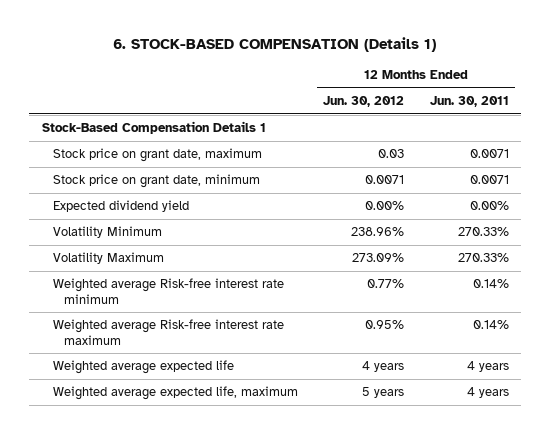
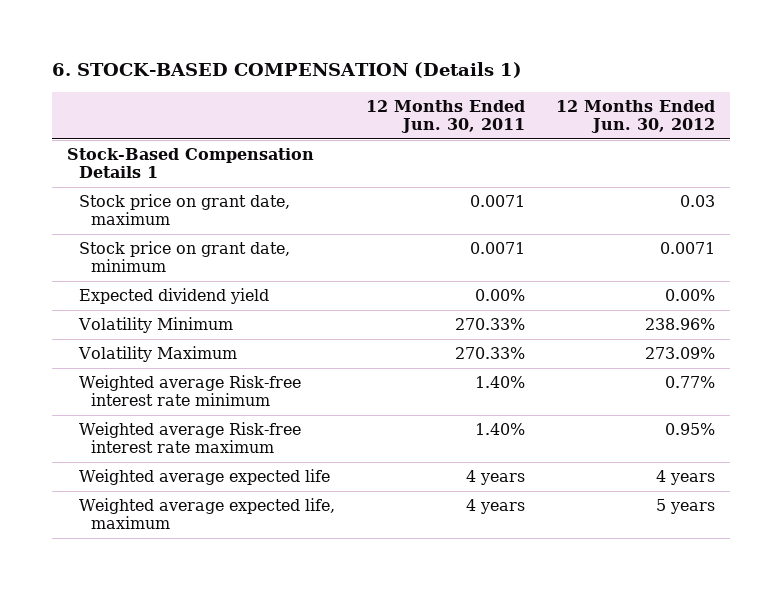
[472,279,509,289] 0.14% -> [475,376,526,389] 1.40%
[472,320,509,330] 0.14% -> [475,423,526,436] 1.40%

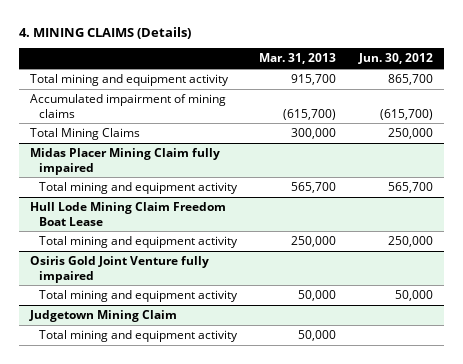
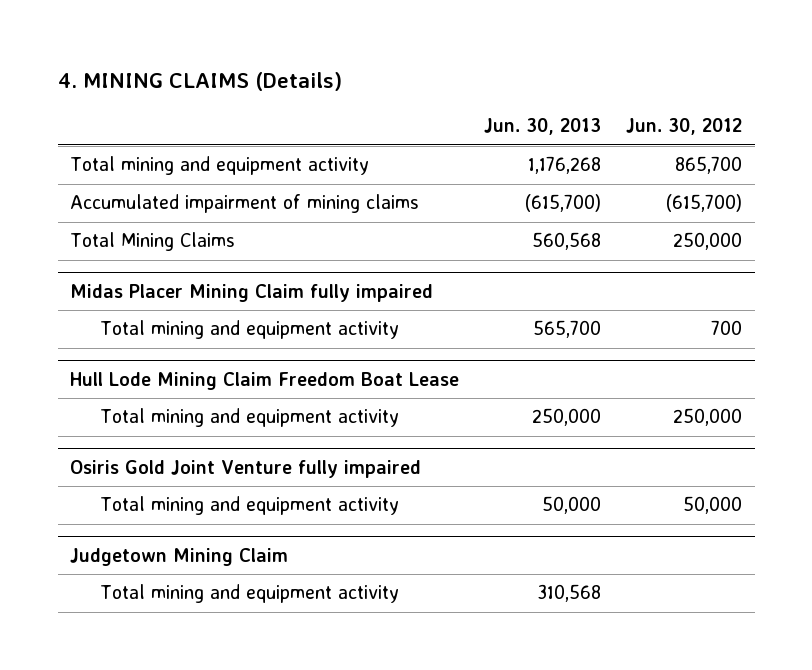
[259,53,337,65] Mar. 31, 2013 -> none
none -> [484,118,602,136] Jun. 30, 2013
[387,181,433,193] 565,700 -> [711,320,743,336] 700

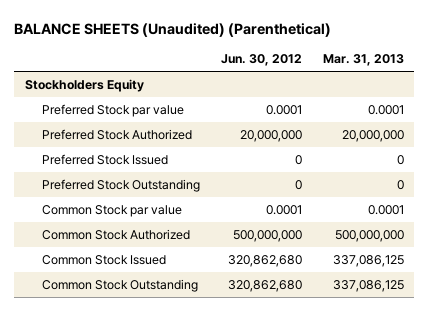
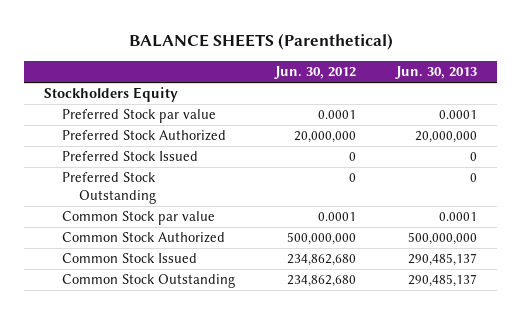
[14,22,332,37] BALANCE SHEETS (Unaudited) (Parenthetical) -> [128,33,393,51] BALANCE SHEETS (Parenthetical)
[322,53,404,66] Mar. 31, 2013 -> none
none -> [395,66,478,80] Jun. 30, 2013
[228,254,303,267] 320,862,680 -> [286,254,356,267] 234,862,680
[228,279,303,292] 320,862,680 -> [286,275,356,288] 234,862,680

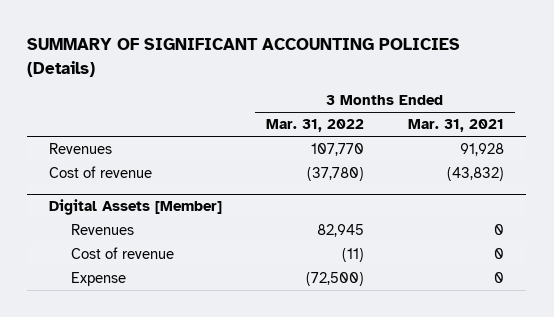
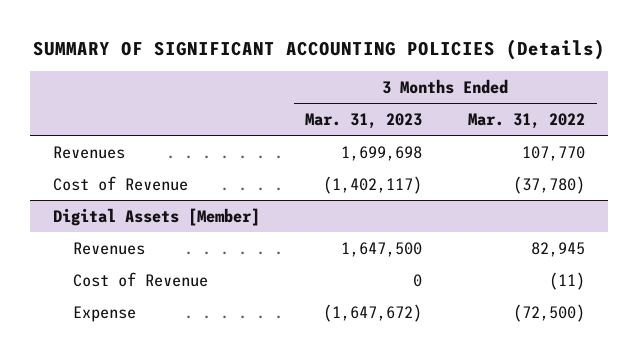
[408,119,505,133] Mar. 31, 2021 -> none
none -> [305,113,423,130] Mar. 31, 2023
[49,165,153,178] Cost of revenue -> [52,175,188,191] Cost of Revenue
[70,246,174,259] Cost of revenue -> [72,271,208,287] Cost of Revenue

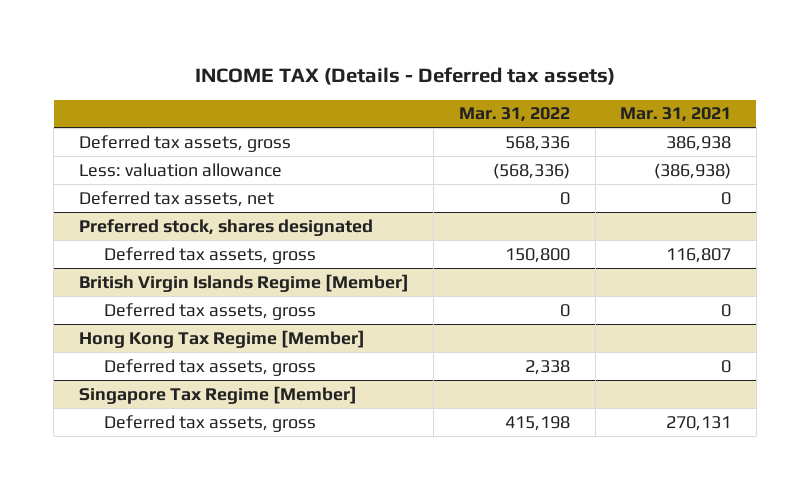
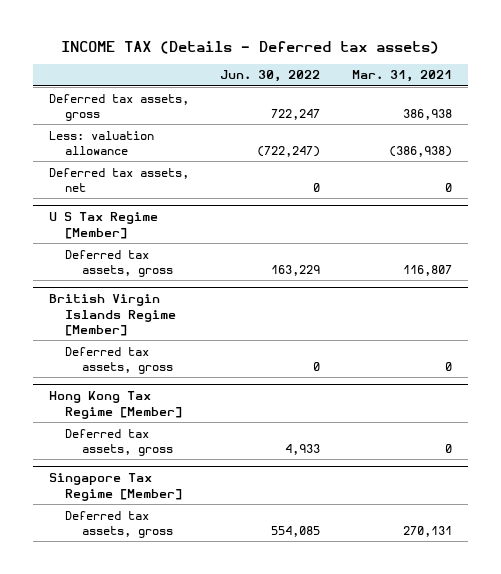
[458,107,570,123] Mar. 31, 2022 -> none
none -> [220,70,321,83] Jun. 30, 2022
[78,218,373,236] Preferred stock, shares designated -> [48,212,158,239] U S Tax Regime [Member]

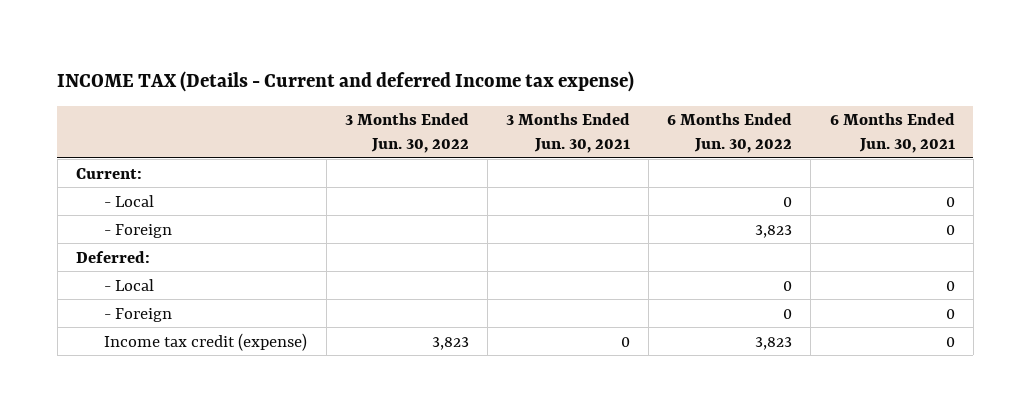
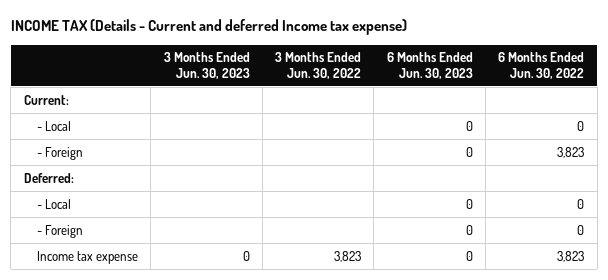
[505,113,630,153] 3 Months Ended Jun. 30, 2021 -> none
[829,113,955,153] 6 Months Ended Jun. 30, 2021 -> none
none -> [163,52,250,79] 3 Months Ended Jun. 30, 2023
none -> [386,52,473,79] 6 Months Ended Jun. 30, 2023
[104,332,308,351] Income tax credit (expense) -> [37,250,139,264] Income tax expense

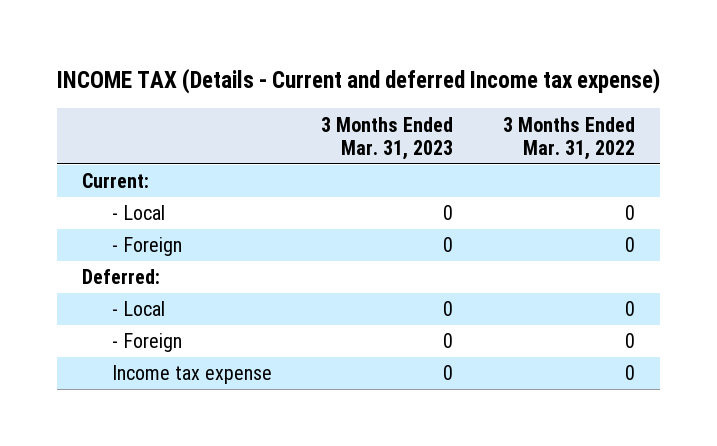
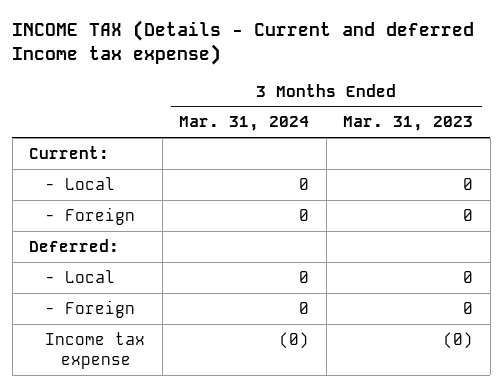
[503,116,636,160] 3 Months Ended Mar. 31, 2022 -> none
none -> [179,116,310,132] Mar. 31, 2024
[443,365,454,381] 0 -> [443,331,474,349] (0)

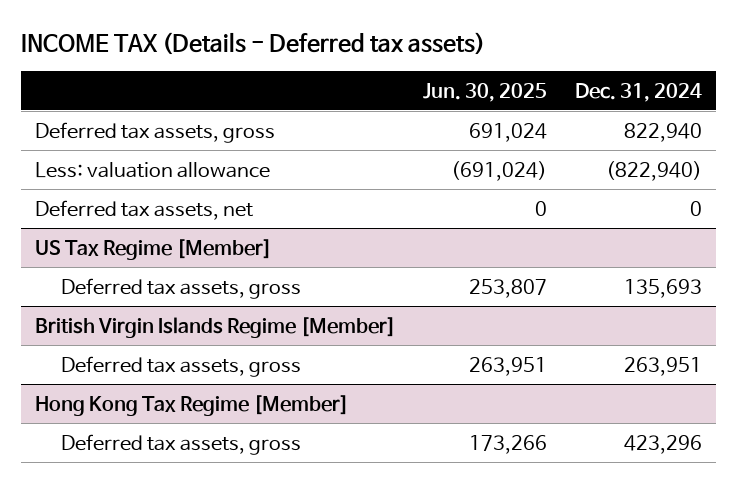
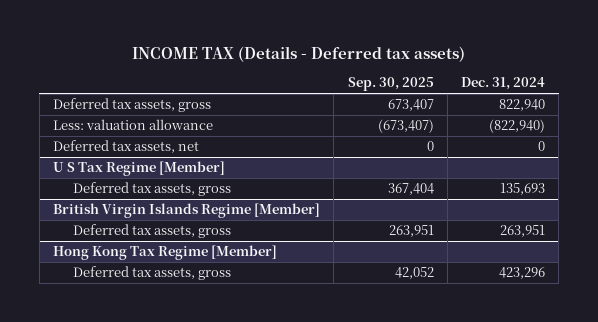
[423,82,548,102] Jun. 30, 2025 -> none
none -> [347,77,434,92] Sep. 30, 2025
[34,238,272,260] US Tax Regime [Member] -> [53,161,226,177] U S Tax Regime [Member]

